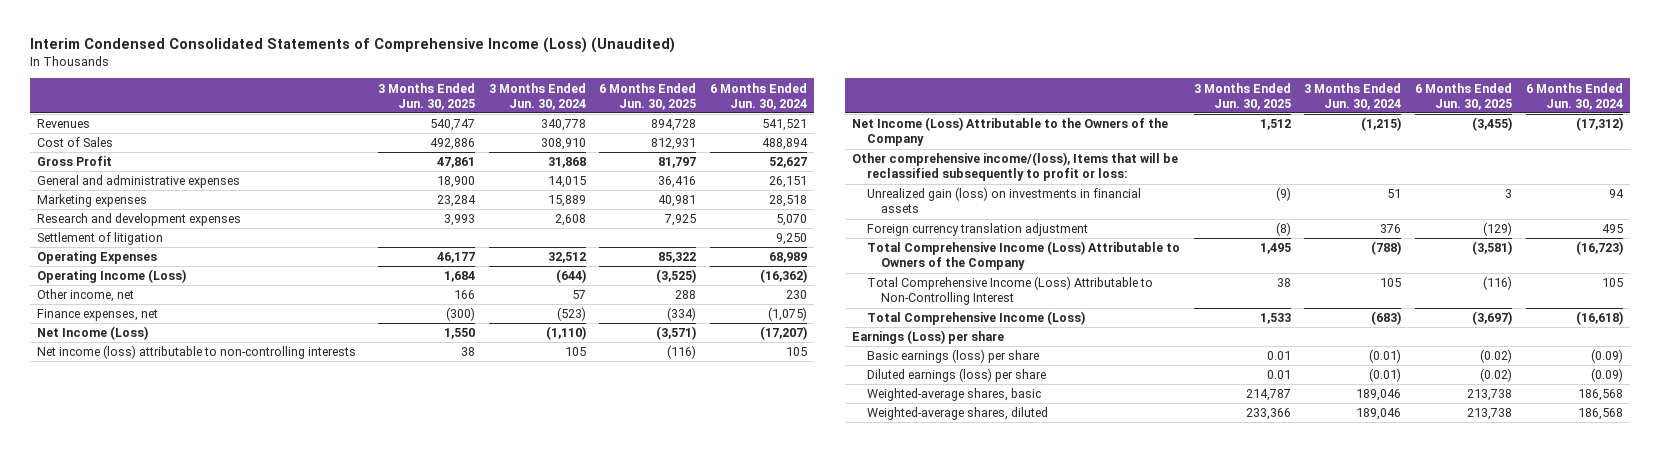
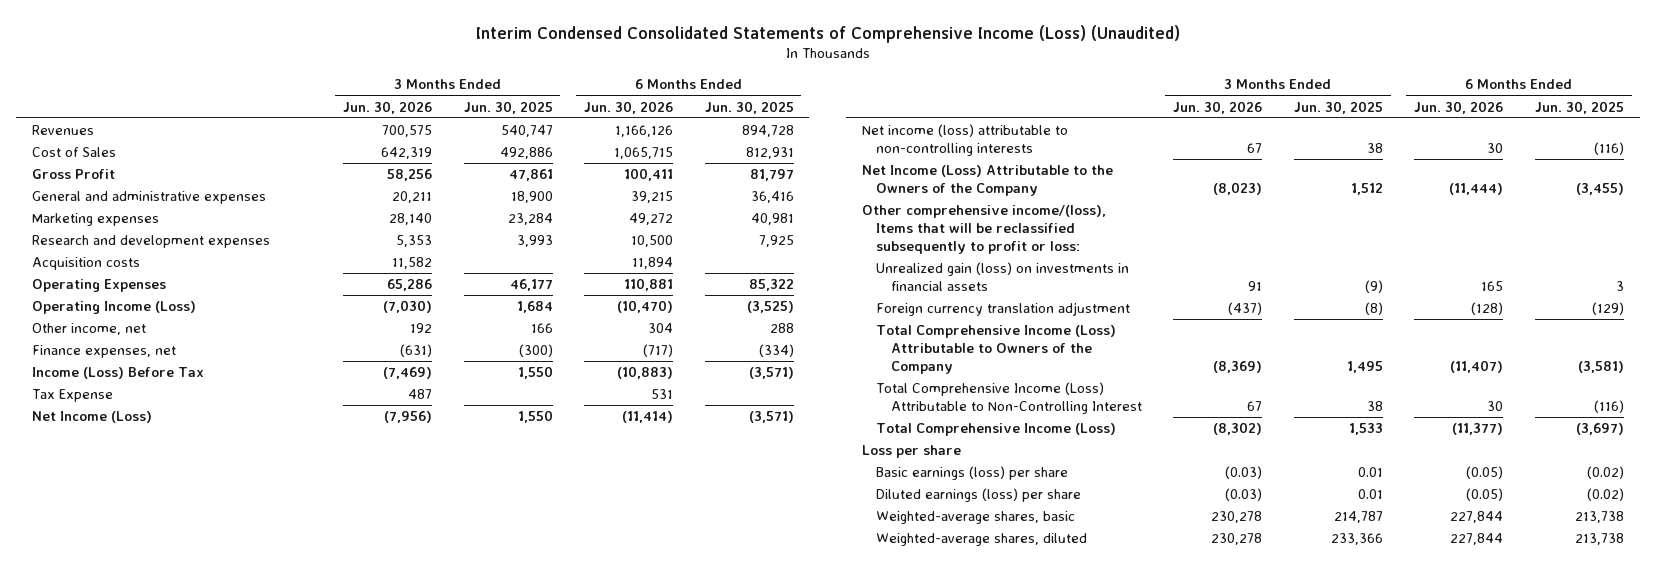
[488,82,586,110] 3 Months Ended Jun. 30, 2024 -> none
[710,82,808,110] 6 Months Ended Jun. 30, 2024 -> none
none -> [342,100,432,114] Jun. 30, 2026
none -> [584,100,674,114] Jun. 30, 2026
[36,232,163,246] Settlement of litigation -> none
none -> [31,257,140,271] Acquisition costs
none -> [31,367,204,380] Income (Loss) Before Tax
none -> [31,389,113,403] Tax Expense
[852,330,1005,345] Earnings (Loss) per share -> [861,445,961,459] Loss per share

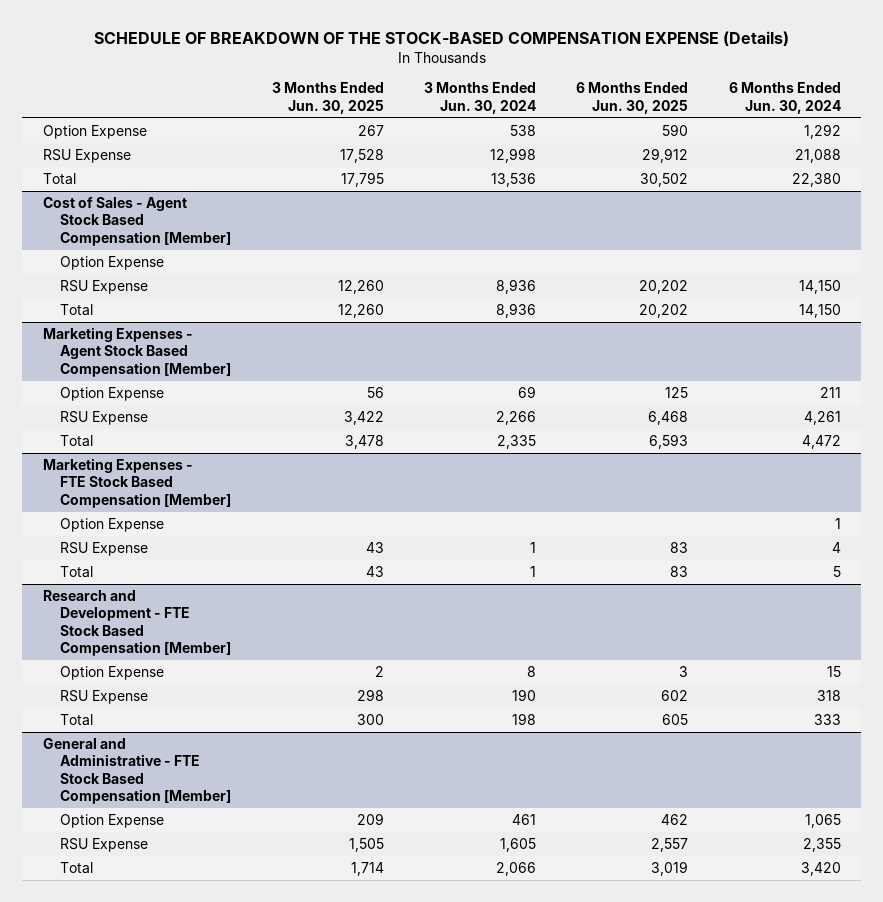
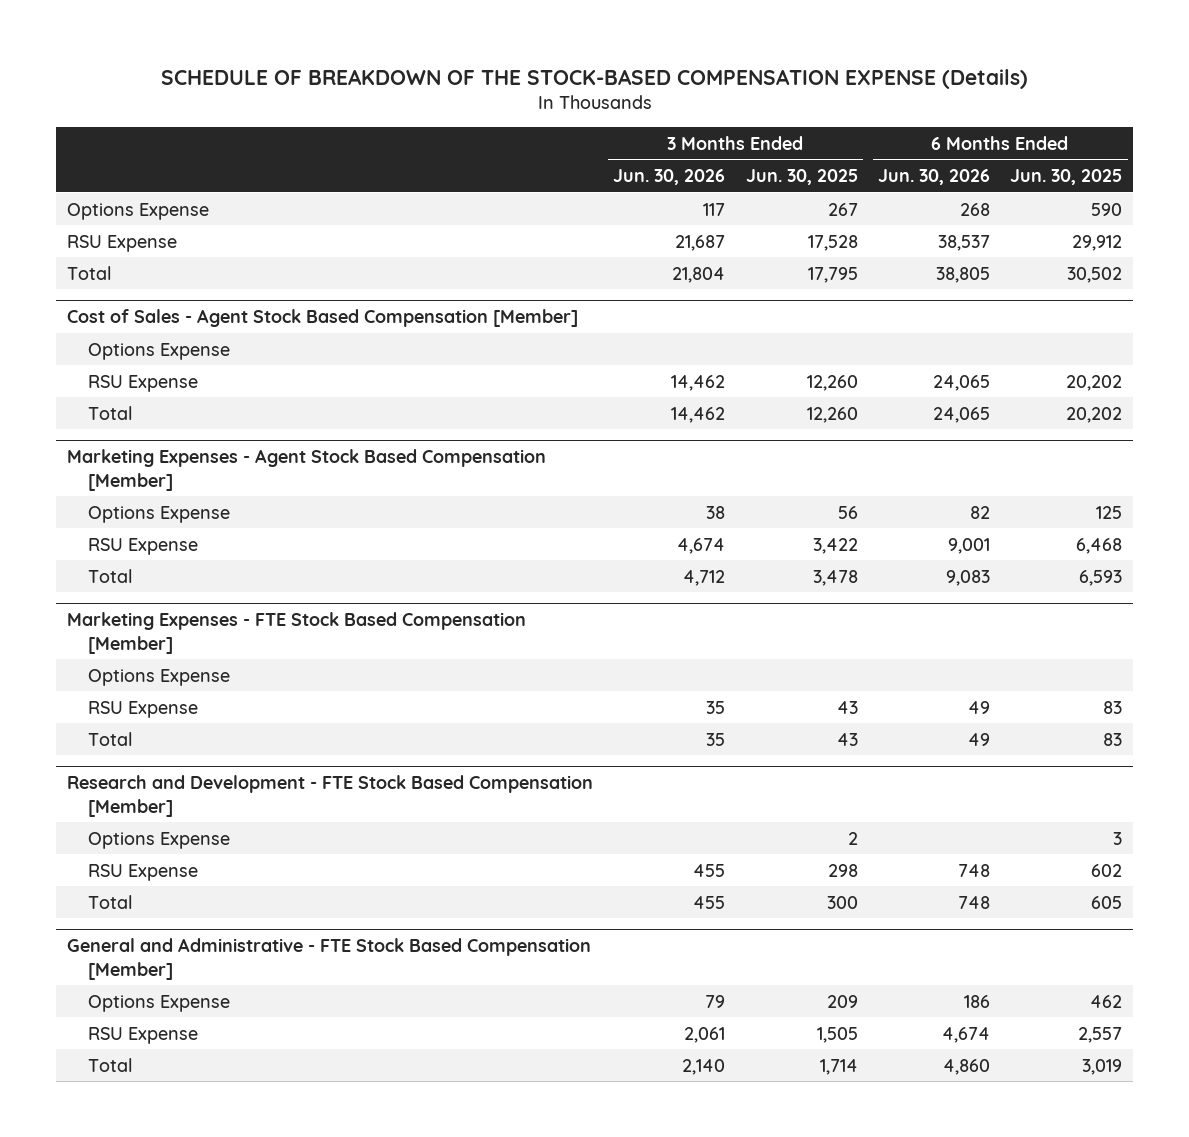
[423,82,536,114] 3 Months Ended Jun. 30, 2024 -> none
[728,82,841,114] 6 Months Ended Jun. 30, 2024 -> none
none -> [613,169,726,186] Jun. 30, 2026
none -> [878,169,991,186] Jun. 30, 2026
[42,125,147,140] Option Expense -> [66,202,209,220] Options Expense
[60,256,165,271] Option Expense -> [87,342,230,360] Options Expense
[60,387,165,402] Option Expense -> [87,505,230,523] Options Expense
[60,518,165,533] Option Expense -> [87,668,230,686] Options Expense
[60,666,165,681] Option Expense -> [87,831,230,849] Options Expense
[60,814,165,829] Option Expense -> [87,994,230,1012] Options Expense

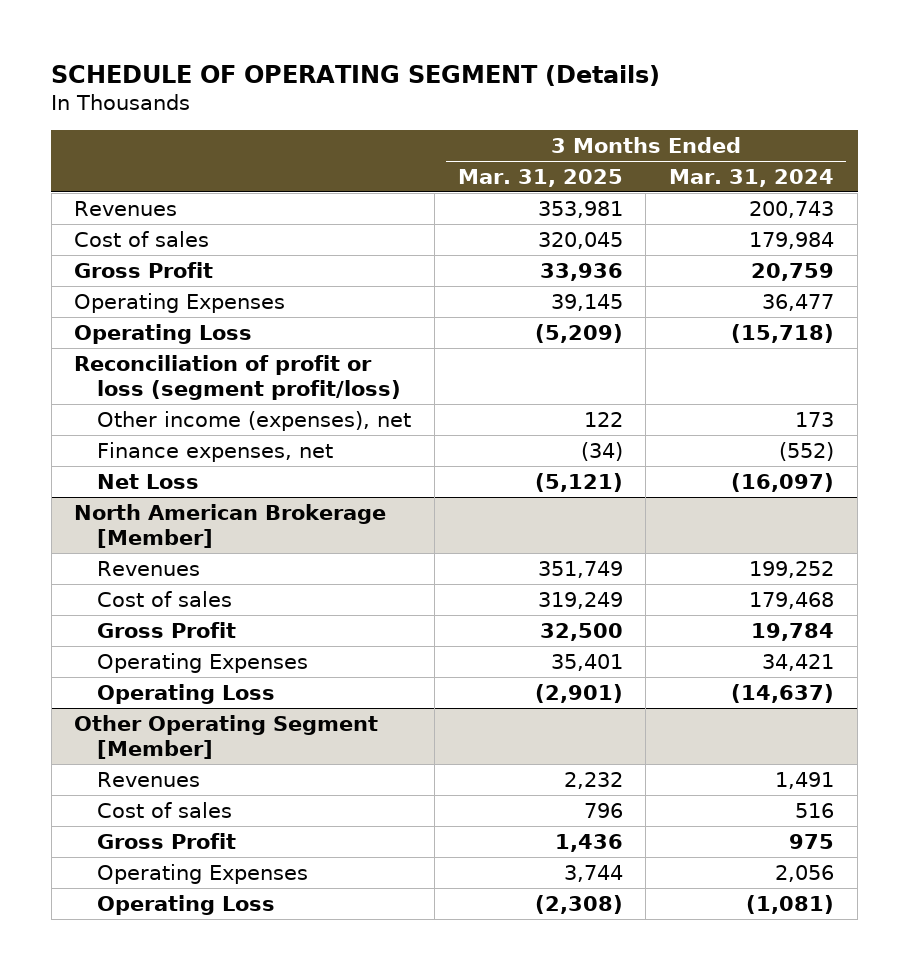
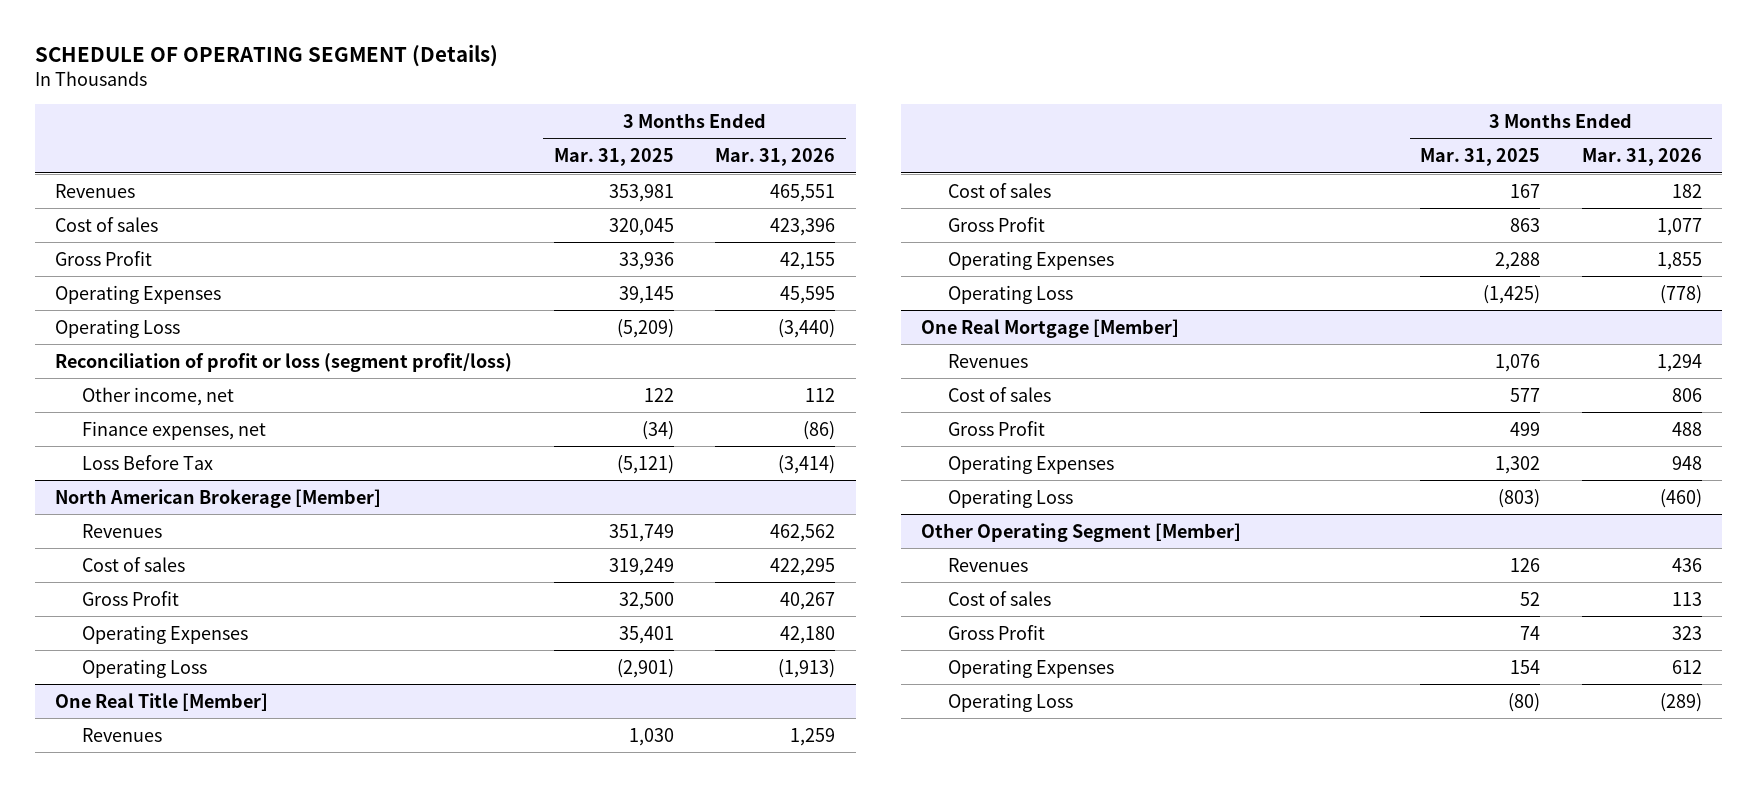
[669,168,835,187] Mar. 31, 2024 -> none
none -> [715,148,836,167] Mar. 31, 2026
[96,410,411,431] Other income (expenses), net -> [82,386,235,406] Other income, net
[96,473,199,489] Net Loss -> [82,454,214,470] Loss Before Tax
none -> [55,692,269,711] One Real Title [Member]
none -> [82,727,163,742] Revenues
none -> [948,182,1052,198] Cost of sales
none -> [948,216,1046,232] Gross Profit
none -> [948,250,1115,270] Operating Expenses
none -> [948,284,1074,304] Operating Loss
none -> [921,318,1180,338] One Real Mortgage [Member]
none -> [948,353,1029,368] Revenues
none -> [948,386,1052,402] Cost of sales
none -> [948,420,1046,436] Gross Profit
none -> [948,454,1115,474] Operating Expenses
none -> [948,488,1074,508] Operating Loss
[563,771,623,789] 2,232 -> [1509,557,1540,572] 126
[583,802,623,818] 796 -> [1519,591,1540,606] 52
[554,833,623,852] 1,436 -> [1519,625,1540,640] 74
[563,864,623,882] 3,744 -> [1509,659,1540,674] 154
[534,894,623,914] (2,308) -> [1507,692,1540,712] (80)

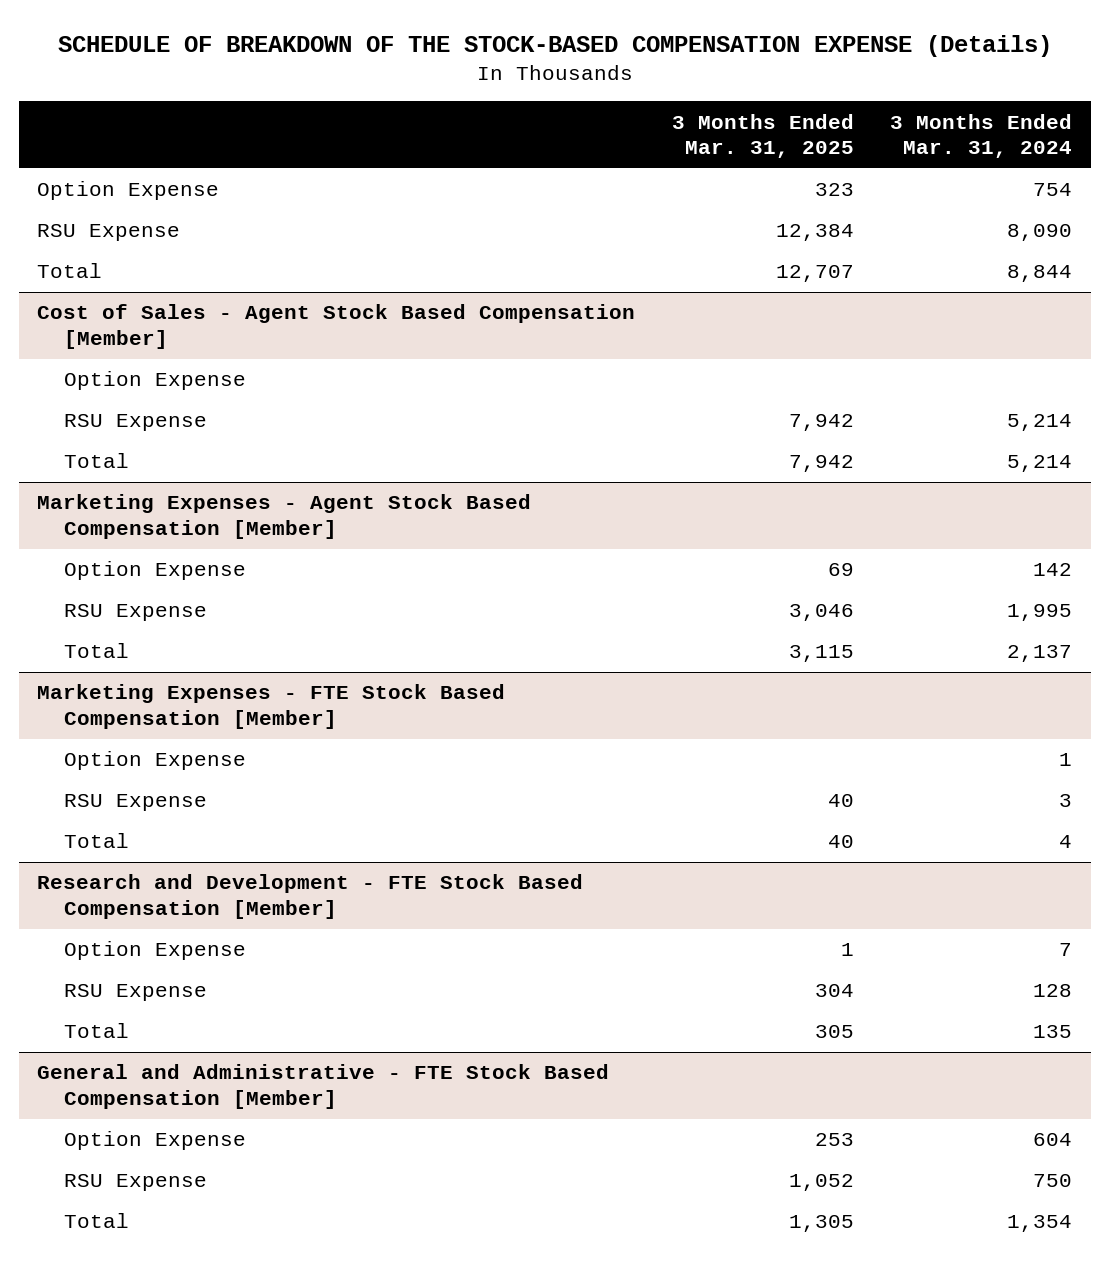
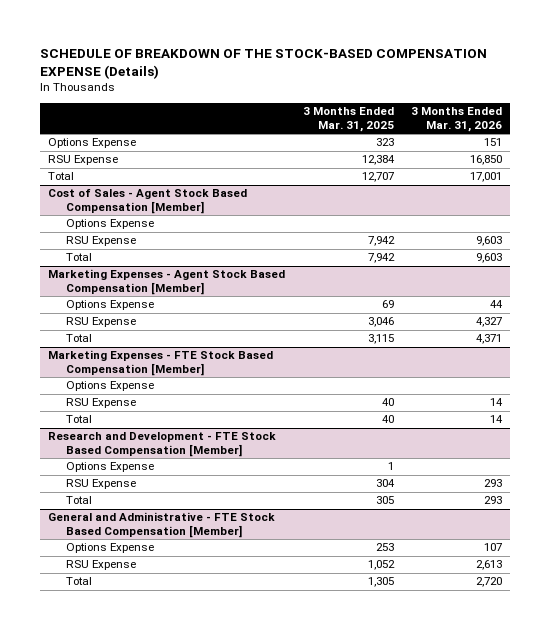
[890,113,1073,159] 3 Months Ended Mar. 31, 2024 -> none
none -> [410,107,502,132] 3 Months Ended Mar. 31, 2026
[37,181,220,201] Option Expense -> [48,138,137,149] Options Expense
[64,371,247,391] Option Expense -> [65,219,154,230] Options Expense
[64,561,247,581] Option Expense -> [65,300,154,311] Options Expense
[64,751,247,771] Option Expense -> [65,381,154,392] Options Expense
[64,941,247,961] Option Expense -> [65,462,154,473] Options Expense
[64,1131,247,1151] Option Expense -> [65,543,154,554] Options Expense

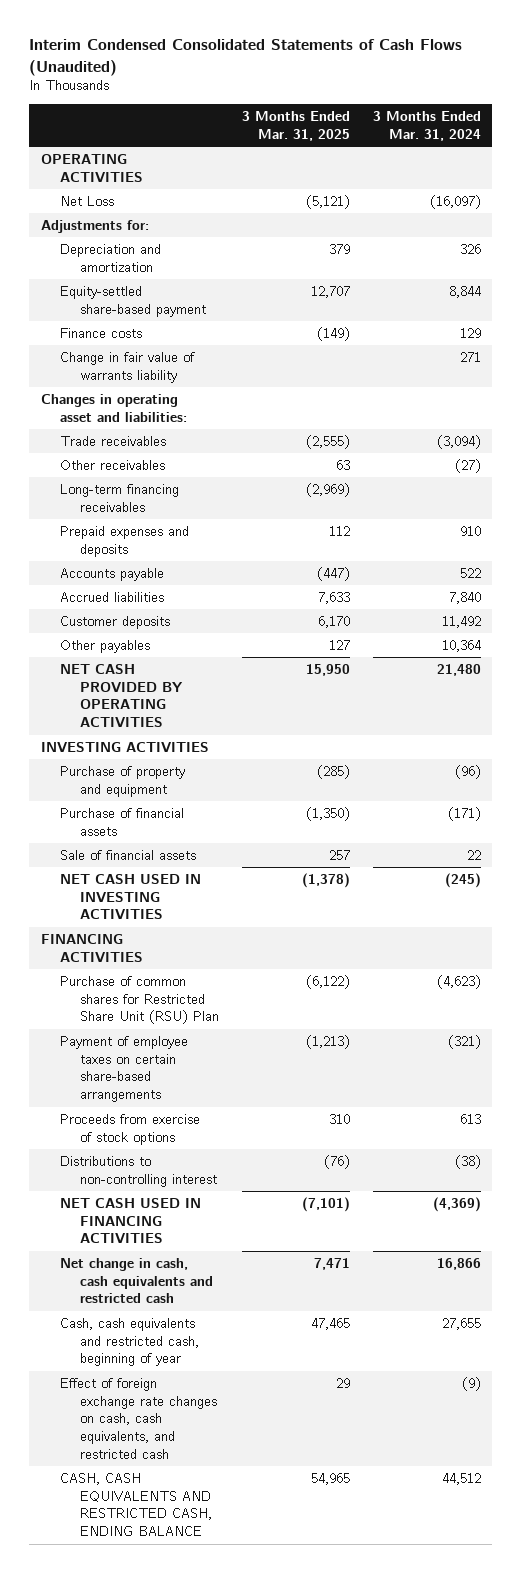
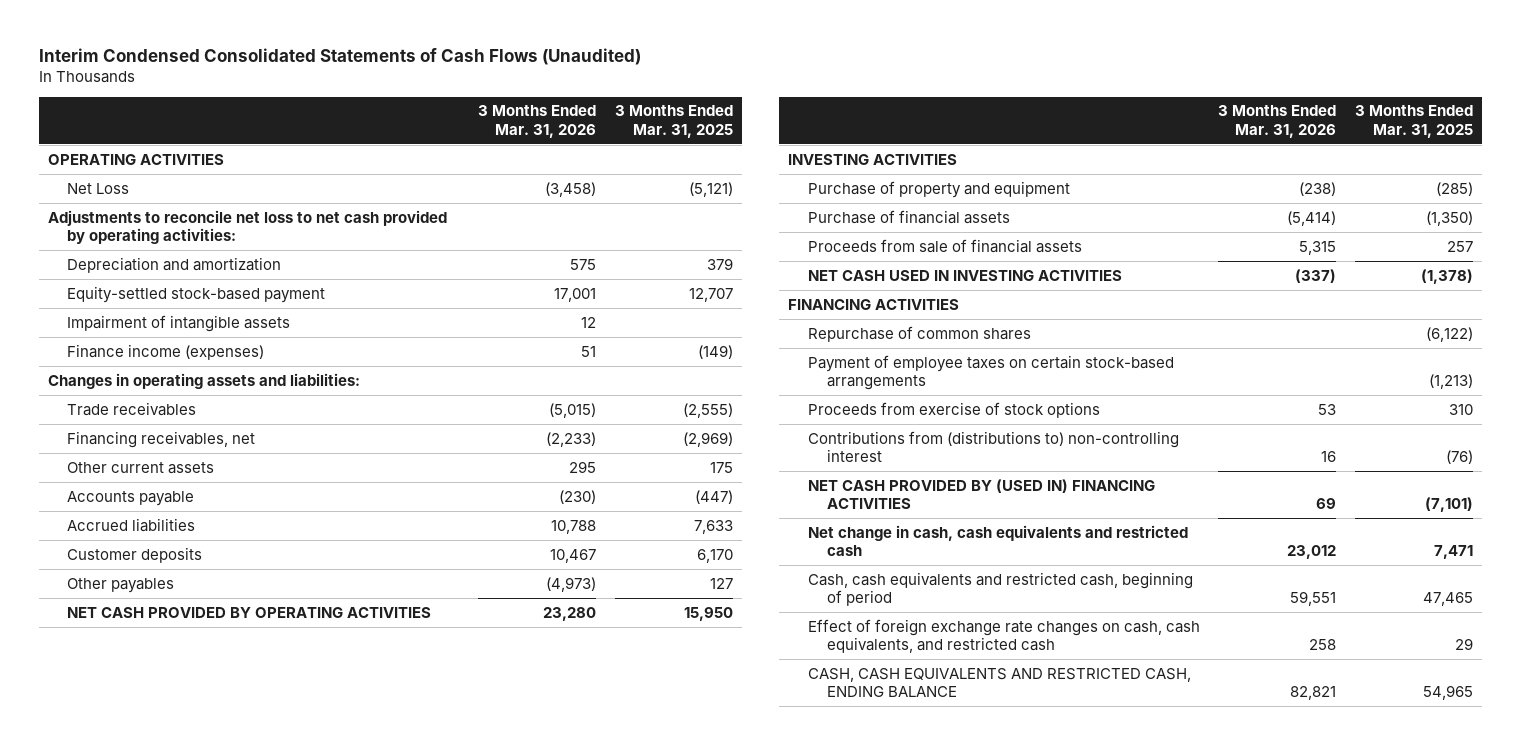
[372,111,481,141] 3 Months Ended Mar. 31, 2024 -> none
none -> [477,105,596,138] 3 Months Ended Mar. 31, 2026
[40,219,149,233] Adjustments for: -> [48,209,448,245] Adjustments to reconcile net loss to net cash provided by operating activities:
[60,351,196,383] Change in fair value of warrants liability -> none
[60,285,207,317] Equity-settled share-based payment -> [67,285,326,303] Equity-settled stock-based payment
none -> [67,314,291,332] Impairment of intangible assets
[60,327,143,338] Finance costs -> [67,343,265,360] Finance income (expenses)
[40,393,188,422] Changes in operating asset and liabilities: -> [48,372,361,389] Changes in operating assets and liabilities:
[60,459,166,470] Other receivables -> none
[60,525,190,557] Prepaid expenses and deposits -> none
[60,483,180,512] Long-term financing receivables -> [67,430,256,448] Financing receivables, net
none -> [67,461,215,474] Other current assets
[60,849,197,860] Sale of financial assets -> [807,238,1082,253] Proceeds from sale of financial assets
[60,975,220,1025] Purchase of common shares for Restricted Share Unit (RSU) Plan -> [807,325,1031,342] Repurchase of common shares
[60,1035,189,1103] Payment of employee taxes on certain share-based arrangements -> [807,354,1174,391] Payment of employee taxes on certain stock-based arrangements
[60,1155,218,1187] Distributions to non-controlling interest -> [807,430,1179,463] Contributions from (distributions to) non-controlling interest
[60,1197,202,1244] NET CASH USED IN FINANCING ACTIVITIES -> [807,478,1155,510] NET CASH PROVIDED BY (USED IN) FINANCING ACTIVITIES
[60,1317,200,1367] Cash, cash equivalents and restricted cash, beginning of year -> [807,571,1193,607] Cash, cash equivalents and restricted cash, beginning of period

